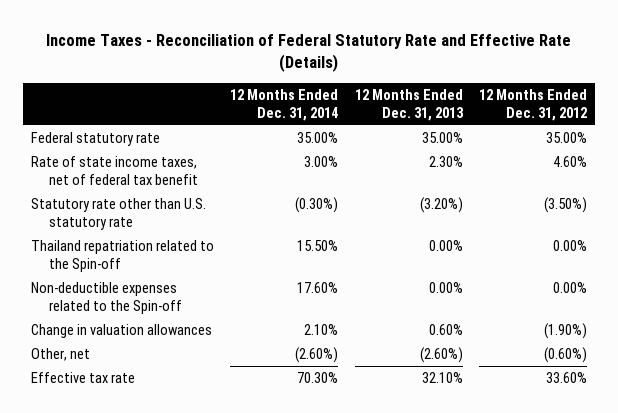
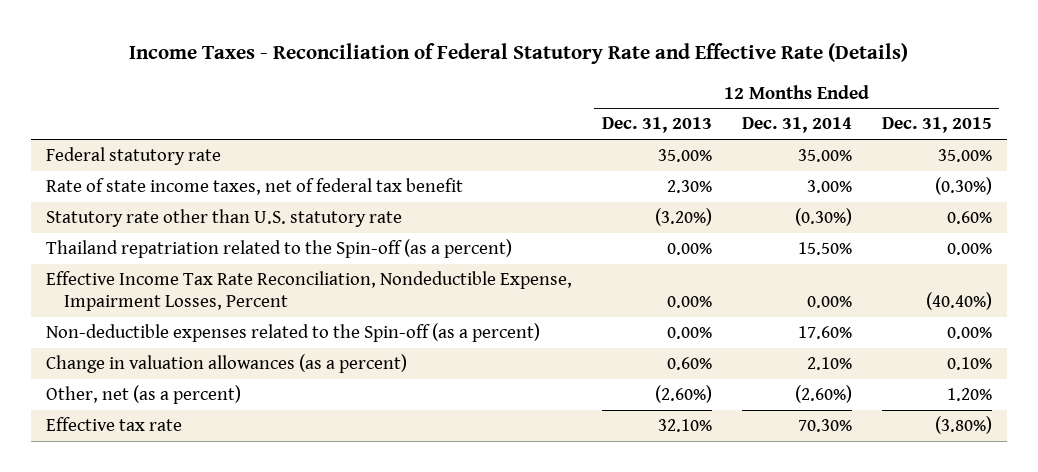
[478,88,587,121] 12 Months Ended Dec. 31, 2012 -> none
none -> [881,117,992,134] Dec. 31, 2015
[31,240,215,273] Thailand repatriation related to the Spin-off -> [45,239,512,259] Thailand repatriation related to the Spin-off (as a percent)
none -> [45,271,572,312] Effective Income Tax Rate Reconciliation, Nondeductible Expense, Impairment Losses, Percent
[31,282,182,315] Non-deductible expenses related to the Spin-off -> [45,323,540,343] Non-deductible expenses related to the Spin-off (as a percent)
[31,324,213,339] Change in valuation allowances -> [45,354,407,374] Change in valuation allowances (as a percent)
[31,348,91,362] Other, net -> [45,385,241,405] Other, net (as a percent)

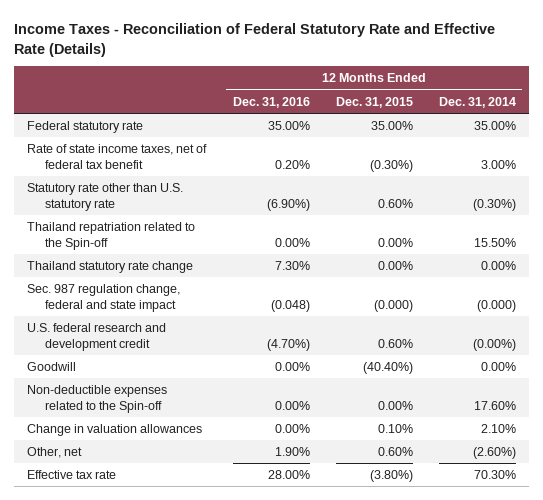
[601,117,712,134] Dec. 31, 2013 -> none
none -> [232,96,310,108] Dec. 31, 2016
[45,239,512,259] Thailand repatriation related to the Spin-off (as a percent) -> [27,222,196,250] Thailand repatriation related to the Spin-off
none -> [27,261,194,274] Thailand statutory rate change
none -> [27,284,181,312] Sec. 987 regulation change, federal and state impact
none -> [27,323,167,351] U.S. federal research and development credit
[45,271,572,312] Effective Income Tax Rate Reconciliation, Nondeductible Expense, Impairment Losses, Percent -> [27,362,77,372] Goodwill
[45,323,540,343] Non-deductible expenses related to the Spin-off (as a percent) -> [27,385,168,413] Non-deductible expenses related to the Spin-off
[45,354,407,374] Change in valuation allowances (as a percent) -> [27,424,203,437] Change in valuation allowances
[45,385,241,405] Other, net (as a percent) -> [27,447,83,459] Other, net
[946,388,992,402] 1.20% -> [377,447,413,457] 0.60%

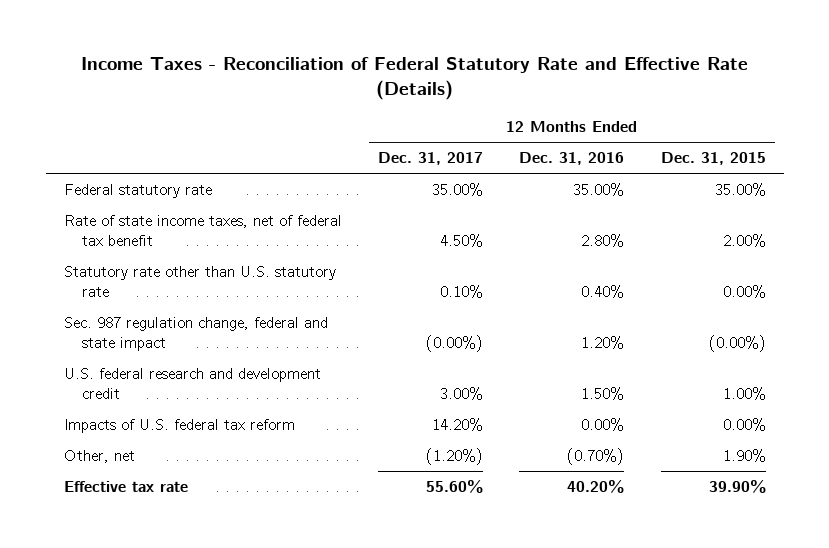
[438,96,516,108] Dec. 31, 2014 -> none
none -> [378,152,484,166] Dec. 31, 2017
[27,222,196,250] Thailand repatriation related to the Spin-off -> none
[27,261,194,274] Thailand statutory rate change -> none
[27,362,77,372] Goodwill -> none
[27,385,168,413] Non-deductible expenses related to the Spin-off -> none
[27,424,203,437] Change in valuation allowances -> none
[274,159,310,169] 0.20% -> [581,234,625,248] 2.80%
[369,159,413,172] (0.30%) -> [722,234,766,248] 2.00%
[266,198,310,211] (6.90%) -> [581,285,625,299] 0.40%
[377,198,413,208] 0.60% -> [722,285,766,299] 0.00%
[270,299,310,312] (0.048) -> [581,336,625,350] 1.20%
[373,299,413,312] (0.000) -> [708,335,766,353] (0.00%)
[266,338,310,351] (4.70%) -> [581,387,625,401] 1.50%
[377,338,413,348] 0.60% -> [722,387,766,401] 1.00%
none -> [63,419,295,434] Impacts of U.S. federal tax reform
[274,447,310,457] 1.90% -> [567,448,625,466] (0.70%)
[377,447,413,457] 0.60% -> [722,449,766,463] 1.90%
[267,470,310,480] 28.00% -> [567,480,625,494] 40.20%
[369,470,413,483] (3.80%) -> [708,480,766,494] 39.90%

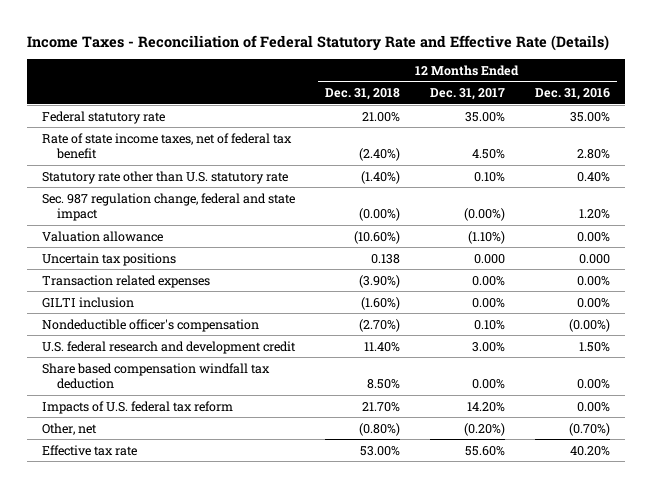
[660,152,766,166] Dec. 31, 2015 -> none
none -> [325,88,401,101] Dec. 31, 2018
none -> [42,230,164,242] Valuation allowance
none -> [42,252,177,266] Uncertain tax positions
none -> [42,274,211,288] Transaction related expenses
none -> [42,296,135,308] GILTI inclusion
none -> [42,318,260,332] Nondeductible officer's compensation
none -> [42,362,271,389] Share based compensation windfall tax deduction
[426,448,484,466] (1.20%) -> [463,422,505,436] (0.20%)

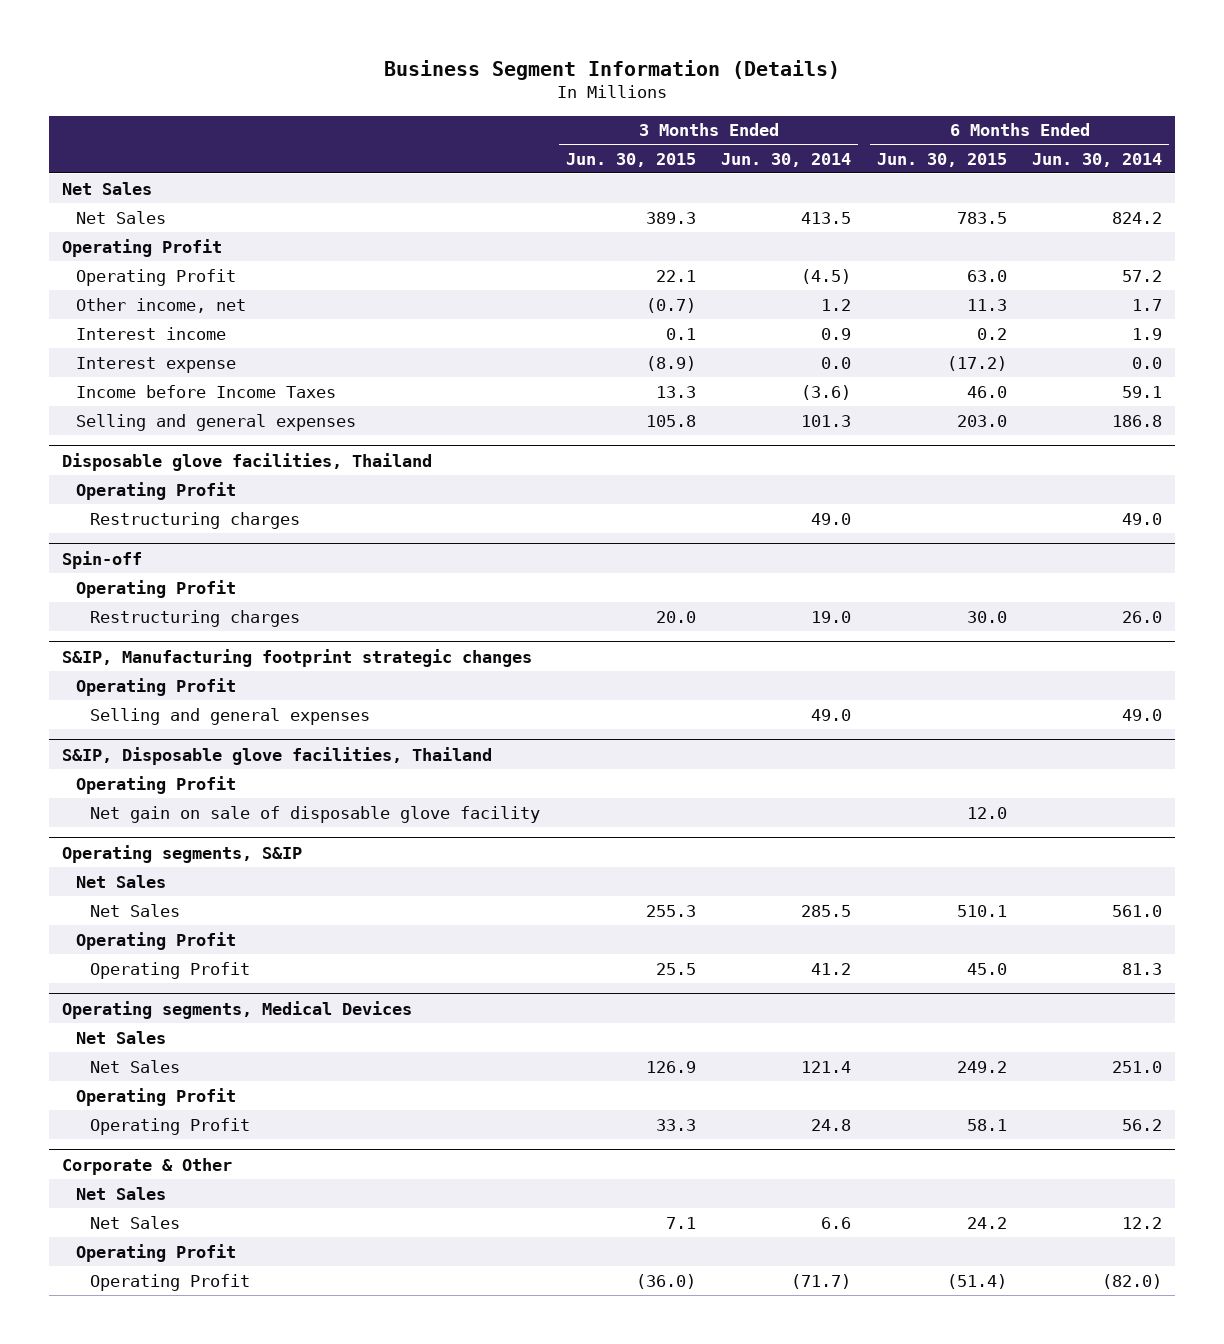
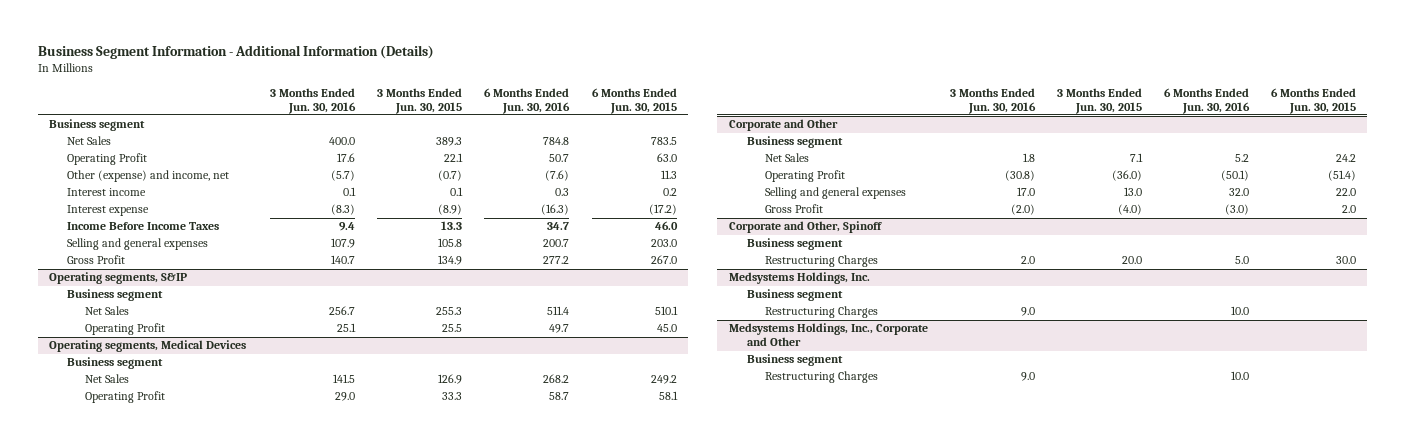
[384,59,841,80] Business Segment Information (Details) -> [37,45,434,60] Business Segment Information - Additional Information (Details)
[721,152,852,167] Jun. 30, 2014 -> none
[1032,152,1163,167] Jun. 30, 2014 -> none
none -> [269,87,356,114] 3 Months Ended Jun. 30, 2016
none -> [484,87,571,114] 6 Months Ended Jun. 30, 2016
[61,181,152,195] Net Sales -> none
none -> [48,119,145,132] Business segment
[61,238,222,257] Operating Profit -> none
[76,297,247,313] Other income, net -> [66,170,229,183] Other (expense) and income, net
[76,384,337,398] Income before Income Taxes -> [66,222,219,231] Income Before Income Taxes
[61,452,432,471] Disposable glove facilities, Thailand -> none
[76,481,237,500] Operating Profit -> none
[90,511,301,529] Restructuring charges -> none
[61,550,142,569] Spin-off -> none
[76,579,237,598] Operating Profit -> none
[90,609,301,627] Restructuring charges -> none
[61,648,532,667] S&IP, Manufacturing footprint strategic changes -> none
[76,677,237,696] Operating Profit -> none
[90,707,371,725] Selling and general expenses -> none
[61,746,492,765] S&IP, Disposable glove facilities, Thailand -> none
[76,775,237,794] Operating Profit -> none
[90,805,541,823] Net gain on sale of disposable glove facility -> none
none -> [66,255,125,265] Gross Profit
[76,874,167,888] Net Sales -> none
none -> [66,289,163,302] Business segment
[76,931,237,950] Operating Profit -> none
[76,1030,167,1044] Net Sales -> none
none -> [66,357,163,370] Business segment
[76,1087,237,1106] Operating Profit -> none
[76,1186,167,1200] Net Sales -> none
[61,1157,232,1175] Corporate & Other -> [728,119,838,132] Corporate and Other
none -> [746,136,843,149] Business segment
[76,1243,237,1262] Operating Profit -> none
none -> [764,187,906,200] Selling and general expenses
none -> [764,204,823,214] Gross Profit
none -> [728,221,882,234] Corporate and Other, Spinoff
none -> [746,238,843,251] Business segment
none -> [764,255,878,268] Restructuring Charges
none -> [728,272,870,285] Medsystems Holdings, Inc.
none -> [746,289,843,302] Business segment
none -> [764,306,878,319] Restructuring Charges
none -> [728,323,928,347] Medsystems Holdings, Inc., Corporate and Other
none -> [746,354,843,367] Business segment
none -> [764,371,878,384] Restructuring Charges

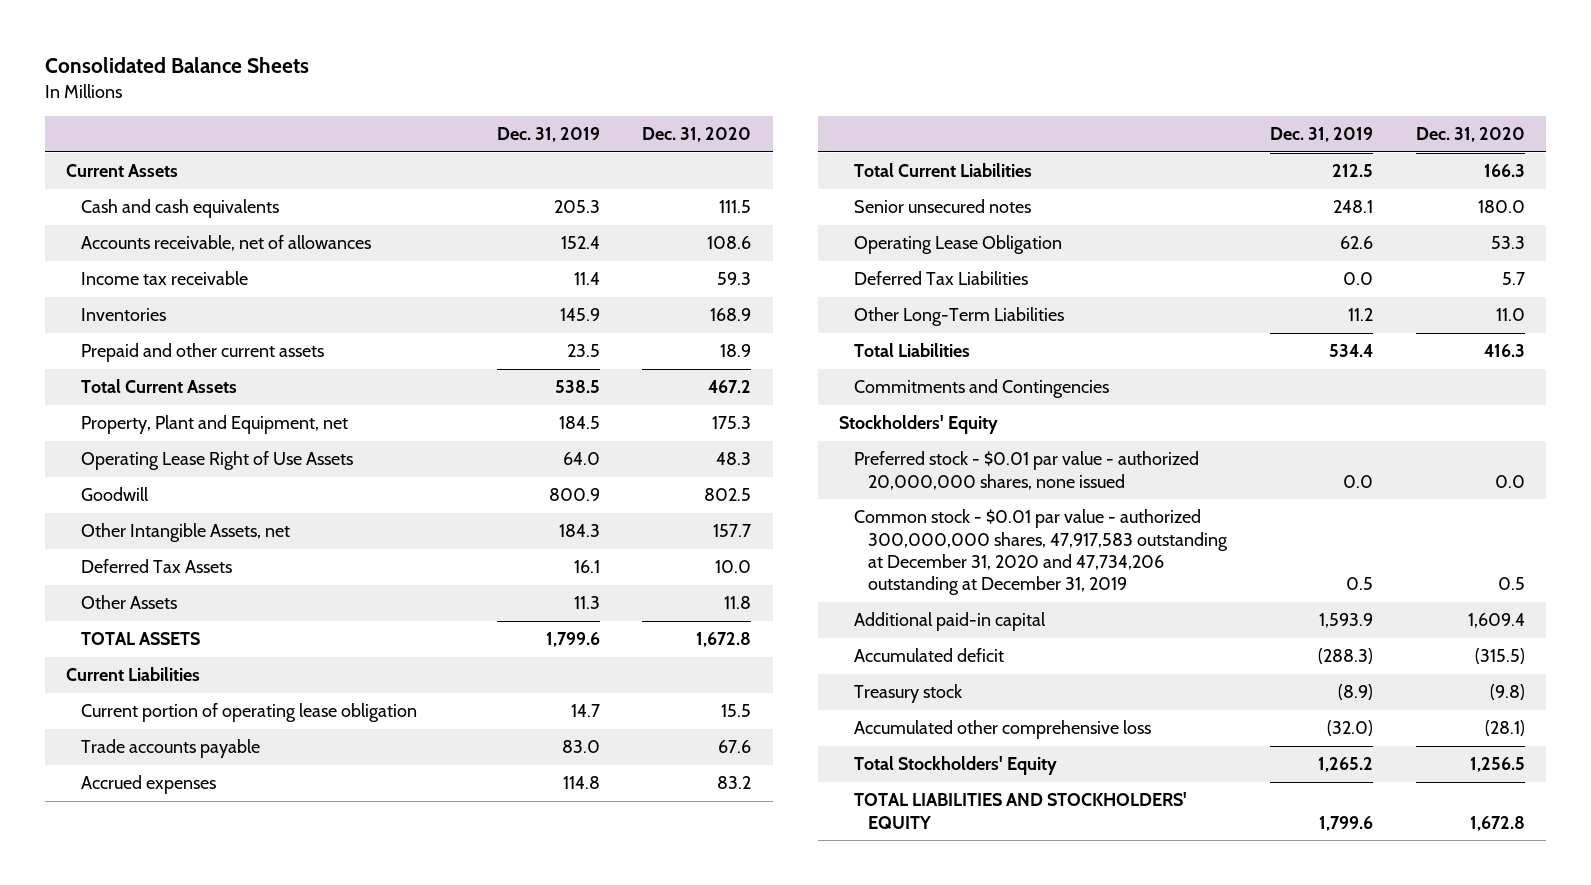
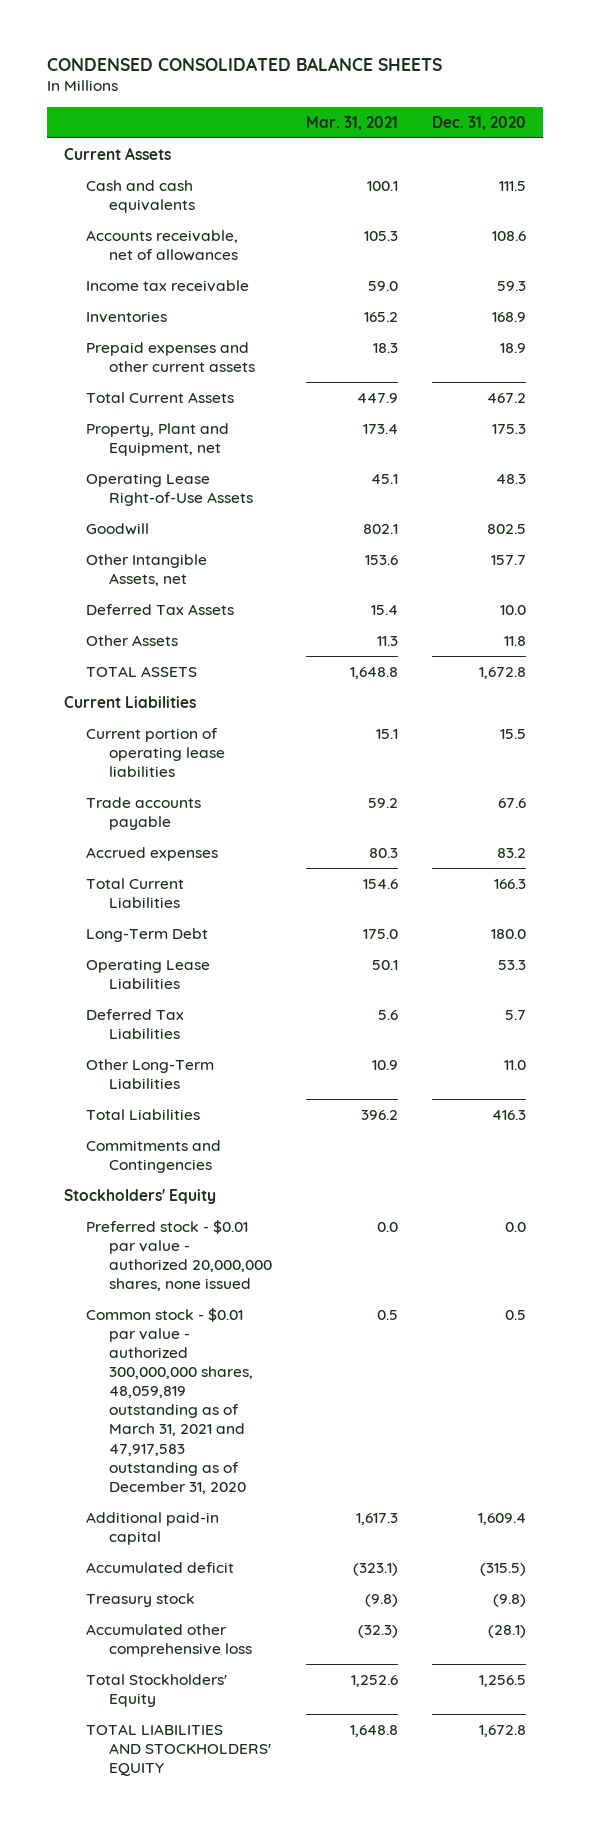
[45,57,310,74] Consolidated Balance Sheets -> [46,56,442,71] CONDENSED CONSOLIDATED BALANCE SHEETS
[496,127,600,143] Dec. 31, 2019 -> none
none -> [305,115,398,130] Mar. 31, 2021
[80,343,324,363] Prepaid and other current assets -> [86,342,256,373] Prepaid expenses and other current assets
[80,451,353,471] Operating Lease Right of Use Assets -> [86,473,254,507] Operating Lease Right-of-Use Assets
[80,703,417,723] Current portion of operating lease obligation -> [86,728,226,778] Current portion of operating lease liabilities
[853,199,1031,214] Senior unsecured notes -> [86,928,209,943] Long-Term Debt
[853,235,1062,255] Operating Lease Obligation -> [86,959,211,990] Operating Lease Liabilities
[853,509,1229,596] Common stock - $0.01 par value - authorized 300,000,000 shares, 47,917,583 outstanding at December 31, 2020 and 47,734,206 outstanding at December 31, 2019 -> [86,1308,254,1494] Common stock - $0.01 par value - authorized 300,000,000 shares, 48,059,819 outstanding as of March 31, 2021 and 47,917,583 outstanding as of December 31, 2020

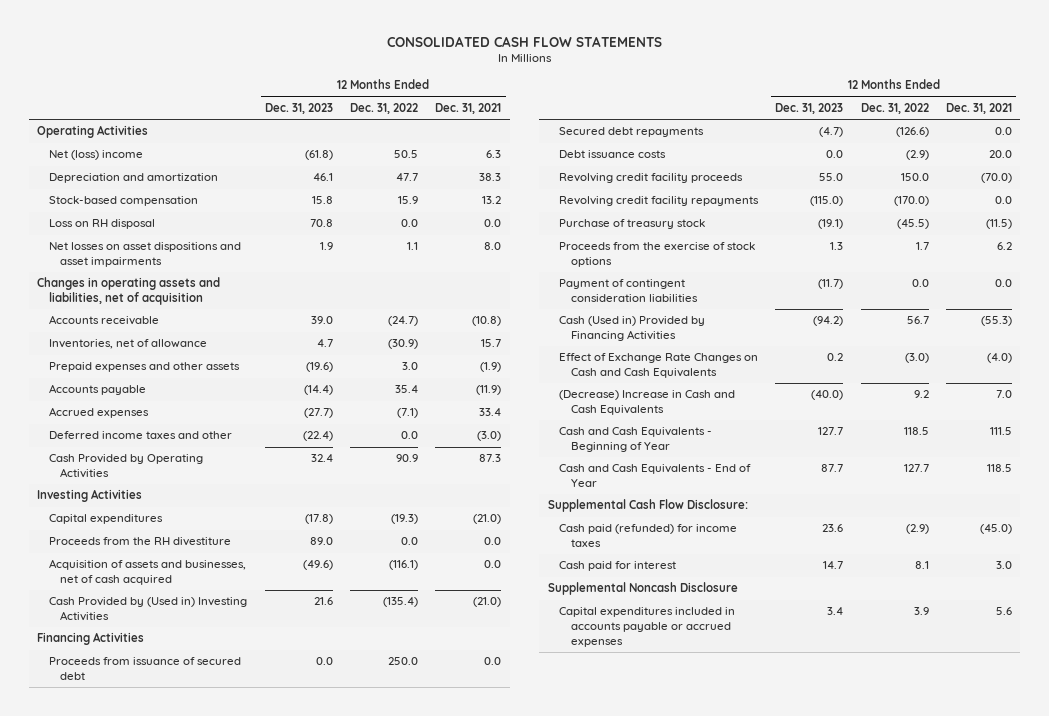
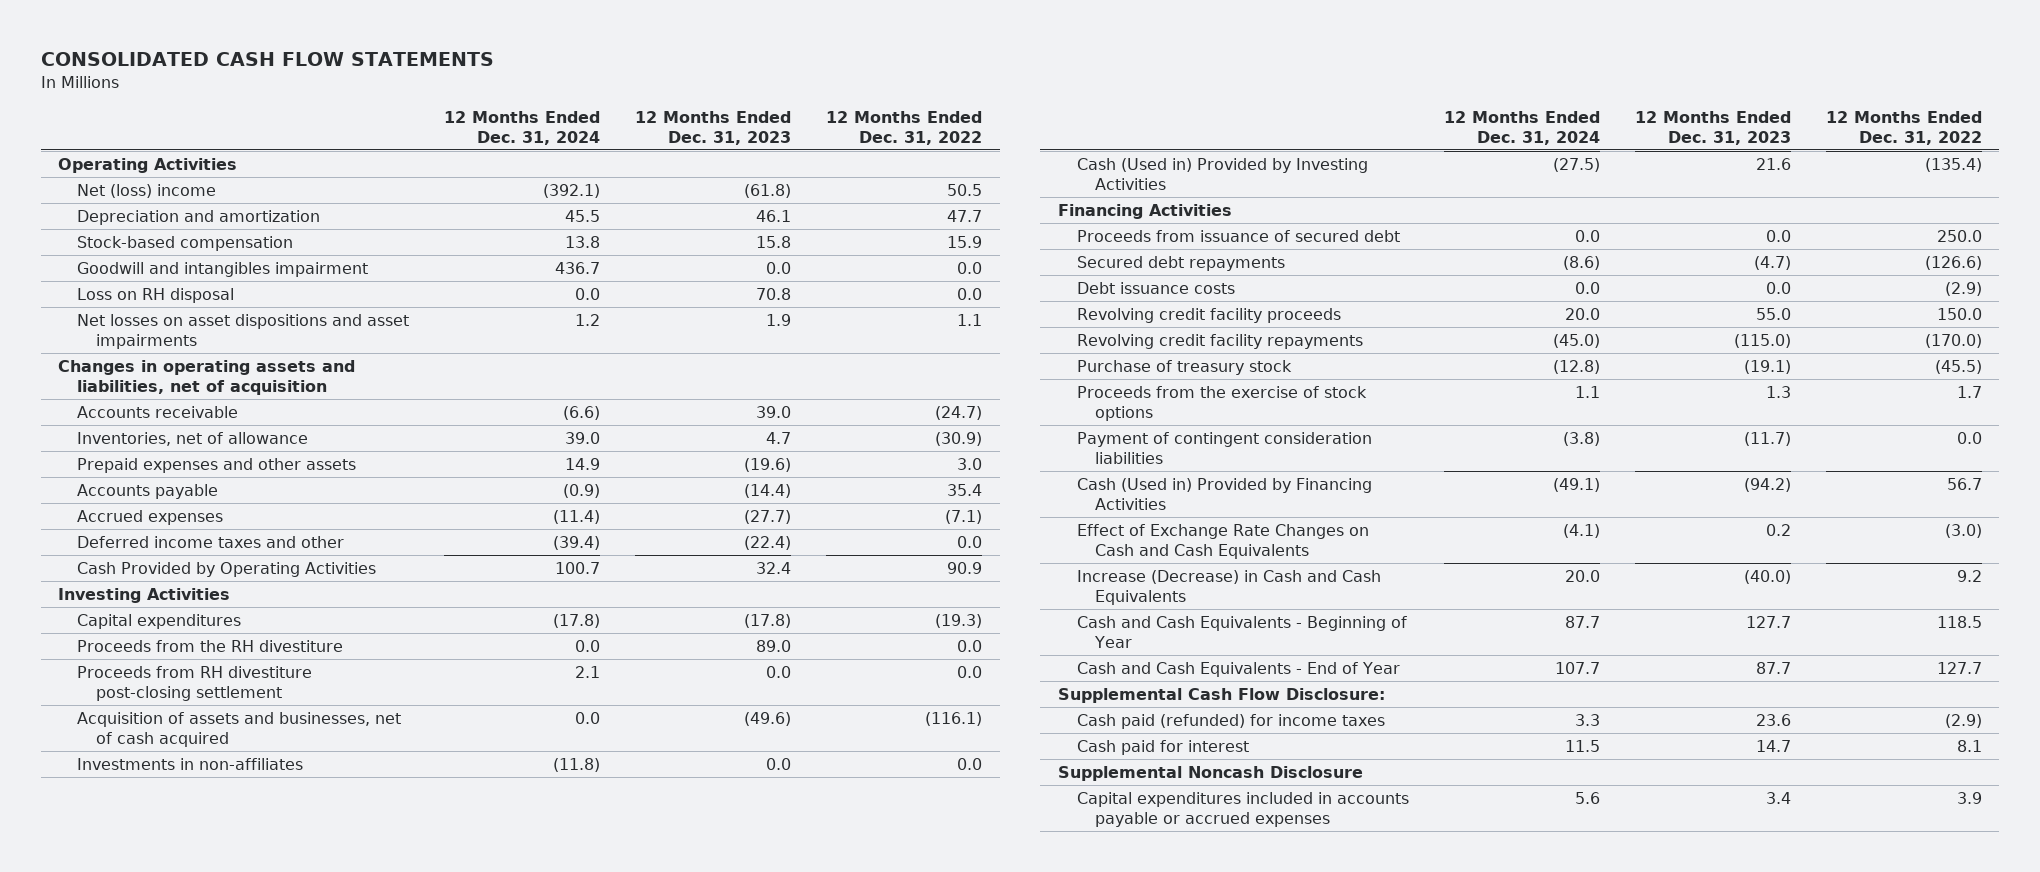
[435,102,502,114] Dec. 31, 2021 -> none
none -> [444,110,601,145] 12 Months Ended Dec. 31, 2024
none -> [77,261,369,277] Goodwill and intangibles impairment
none -> [77,665,313,701] Proceeds from RH divestiture post-closing settlement
none -> [77,757,304,770] Investments in non-affiliates
[48,597,247,622] Cash Provided by (Used in) Investing Activities -> [1076,157,1368,190] Cash (Used in) Provided by Investing Activities
[559,390,736,416] (Decrease) Increase in Cash and Cash Equivalents -> [1076,569,1381,605] Increase (Decrease) in Cash and Cash Equivalents

